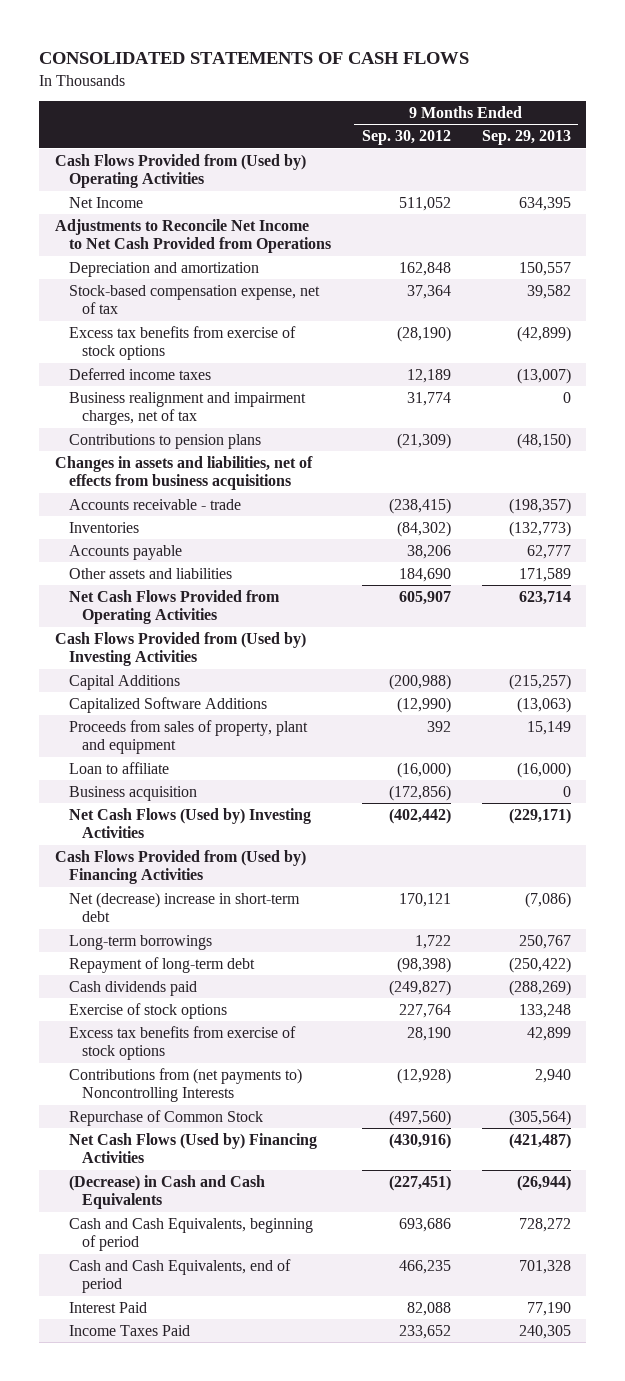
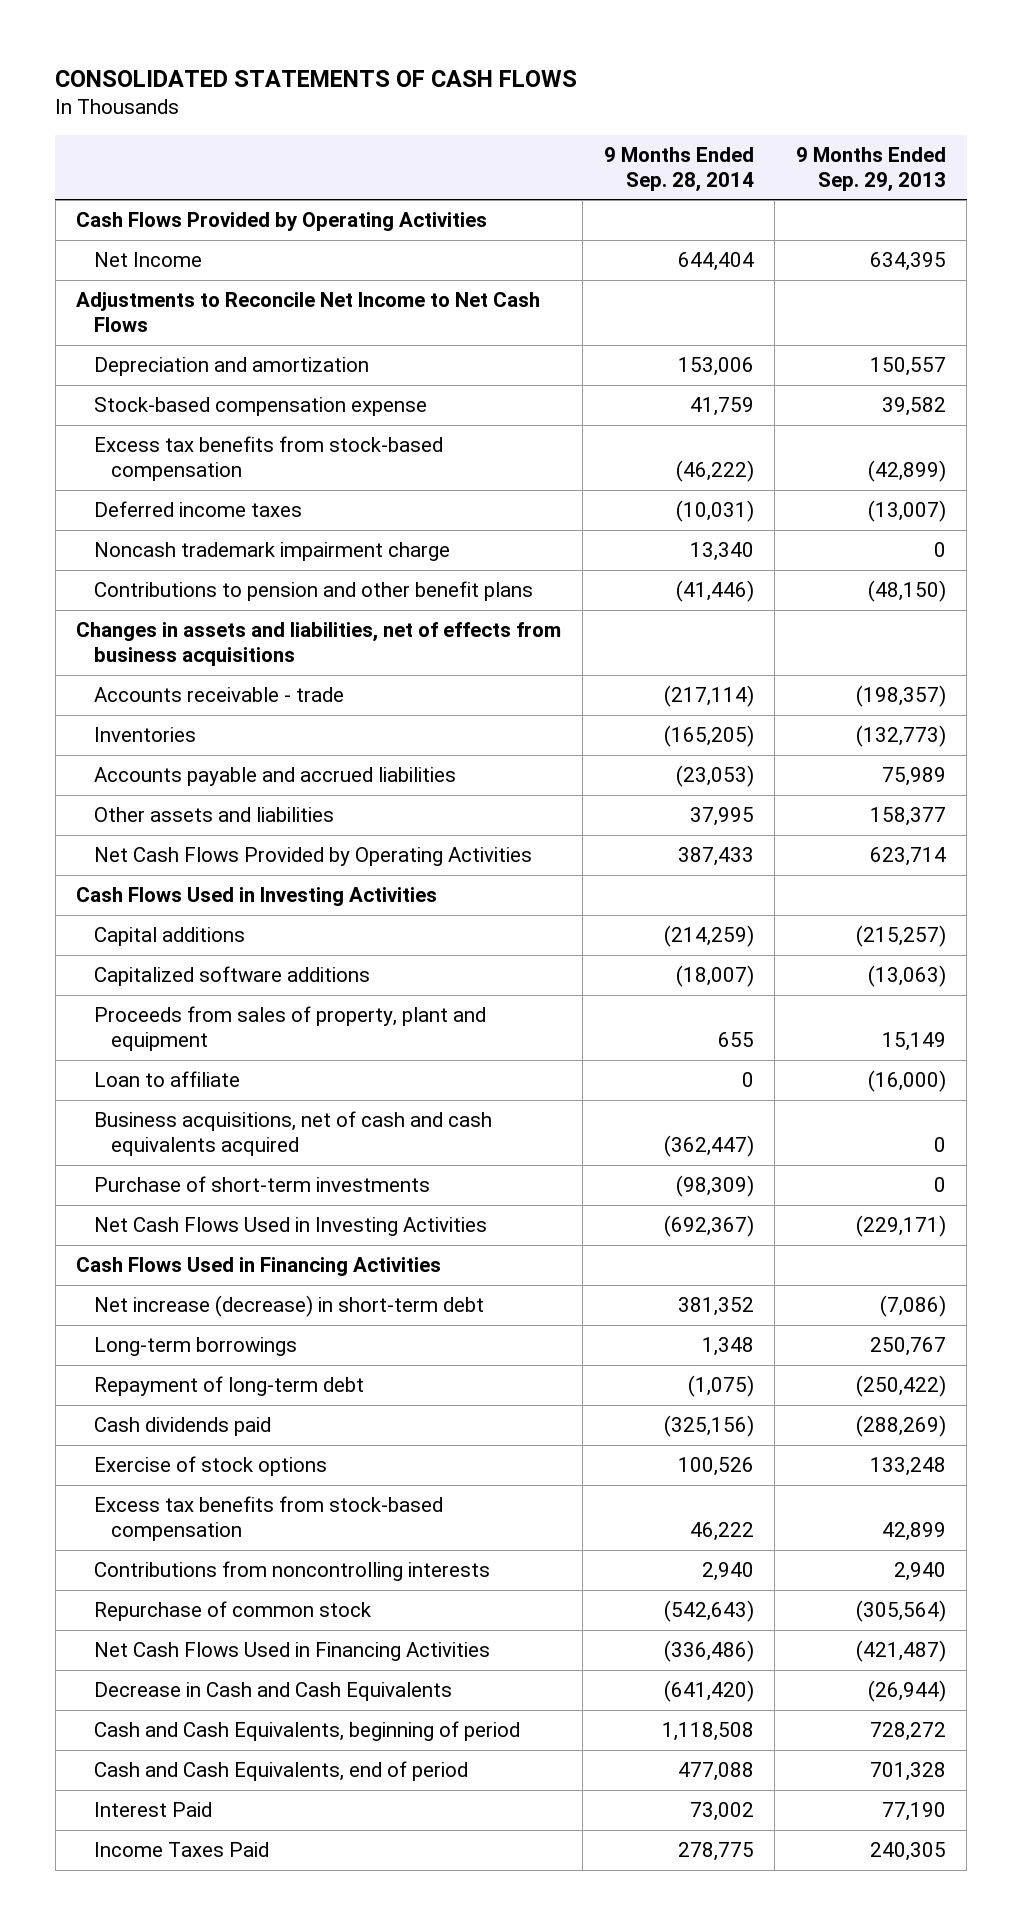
[361,130,451,146] Sep. 30, 2012 -> none
none -> [603,146,754,192] 9 Months Ended Sep. 28, 2014
[54,153,306,189] Cash Flows Provided from (Used by) Operating Activities -> [76,212,488,232] Cash Flows Provided by Operating Activities
[54,218,331,254] Adjustments to Reconcile Net Income to Net Cash Provided from Operations -> [76,292,541,332] Adjustments to Reconcile Net Income to Net Cash Flows
[68,284,320,315] Stock-based compensation expense, net of tax -> [93,397,427,417] Stock-based compensation expense
[68,325,296,361] Excess tax benefits from exercise of stock options -> [93,436,443,481] Excess tax benefits from stock-based compensation
[68,391,306,426] Business realignment and impairment charges, net of tax -> none
none -> [93,542,450,562] Noncash trademark impairment charge
[68,433,261,449] Contributions to pension plans -> [93,581,533,602] Contributions to pension and other benefit plans
[68,544,182,560] Accounts payable -> none
none -> [93,767,456,787] Accounts payable and accrued liabilities
[518,567,571,582] 171,589 -> [869,807,946,827] 158,377
[68,589,280,625] Net Cash Flows Provided from Operating Activities -> [93,847,532,867] Net Cash Flows Provided by Operating Activities
[54,631,306,667] Cash Flows Provided from (Used by) Investing Activities -> [76,887,438,907] Cash Flows Used in Investing Activities
[68,674,180,690] Capital Additions -> [93,927,245,947] Capital additions
[68,696,267,713] Capitalized Software Additions -> [93,966,370,987] Capitalized software additions
[68,785,197,801] Business acquisition -> none
none -> [93,1111,492,1156] Business acquisitions, net of cash and cash equivalents acquired
none -> [93,1176,430,1193] Purchase of short-term investments
[68,807,311,839] Net Cash Flows (Used by) Investing Activities -> [93,1217,487,1237] Net Cash Flows Used in Investing Activities
[54,849,306,885] Cash Flows Provided from (Used by) Financing Activities -> [76,1257,442,1277] Cash Flows Used in Financing Activities
[68,891,300,923] Net (decrease) increase in short-term debt -> [93,1295,484,1318] Net increase (decrease) in short-term debt
[68,1025,296,1061] Excess tax benefits from exercise of stock options -> [93,1496,443,1541] Excess tax benefits from stock-based compensation
[68,1067,302,1103] Contributions from (net payments to) Noncontrolling Interests -> [93,1561,490,1582] Contributions from noncontrolling interests
[68,1109,263,1126] Repurchase of Common Stock -> [93,1601,371,1622] Repurchase of common stock
[68,1132,317,1164] Net Cash Flows (Used by) Financing Activities -> [93,1642,490,1662] Net Cash Flows Used in Financing Activities
[68,1174,265,1210] (Decrease) in Cash and Cash Equivalents -> [93,1682,452,1702] Decrease in Cash and Cash Equivalents

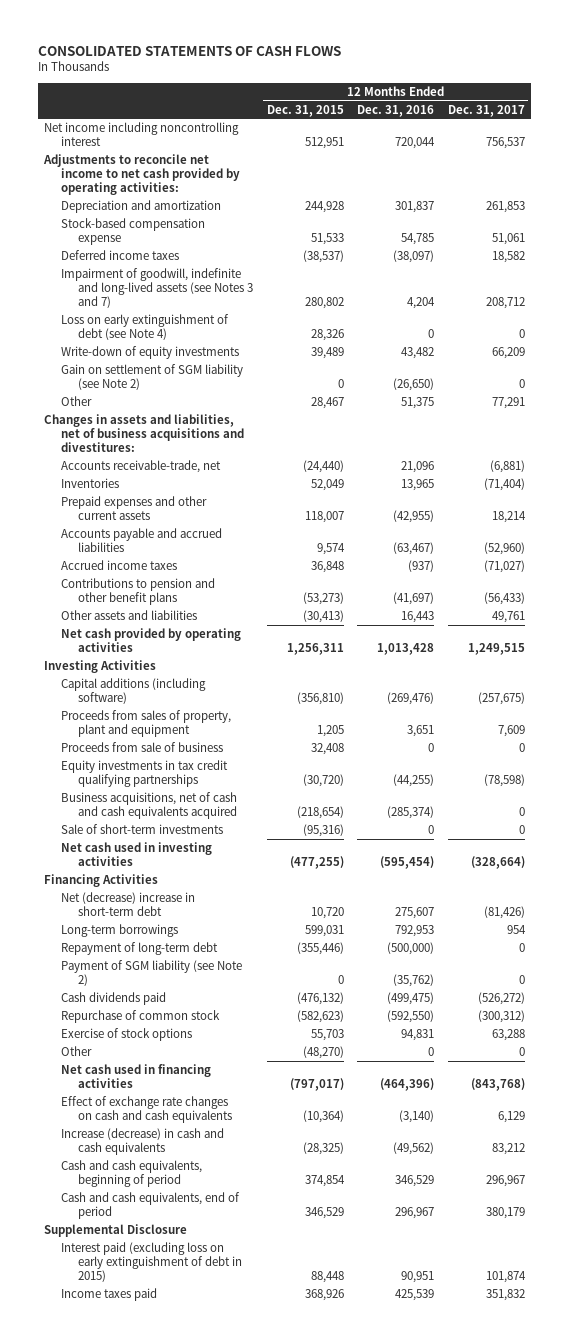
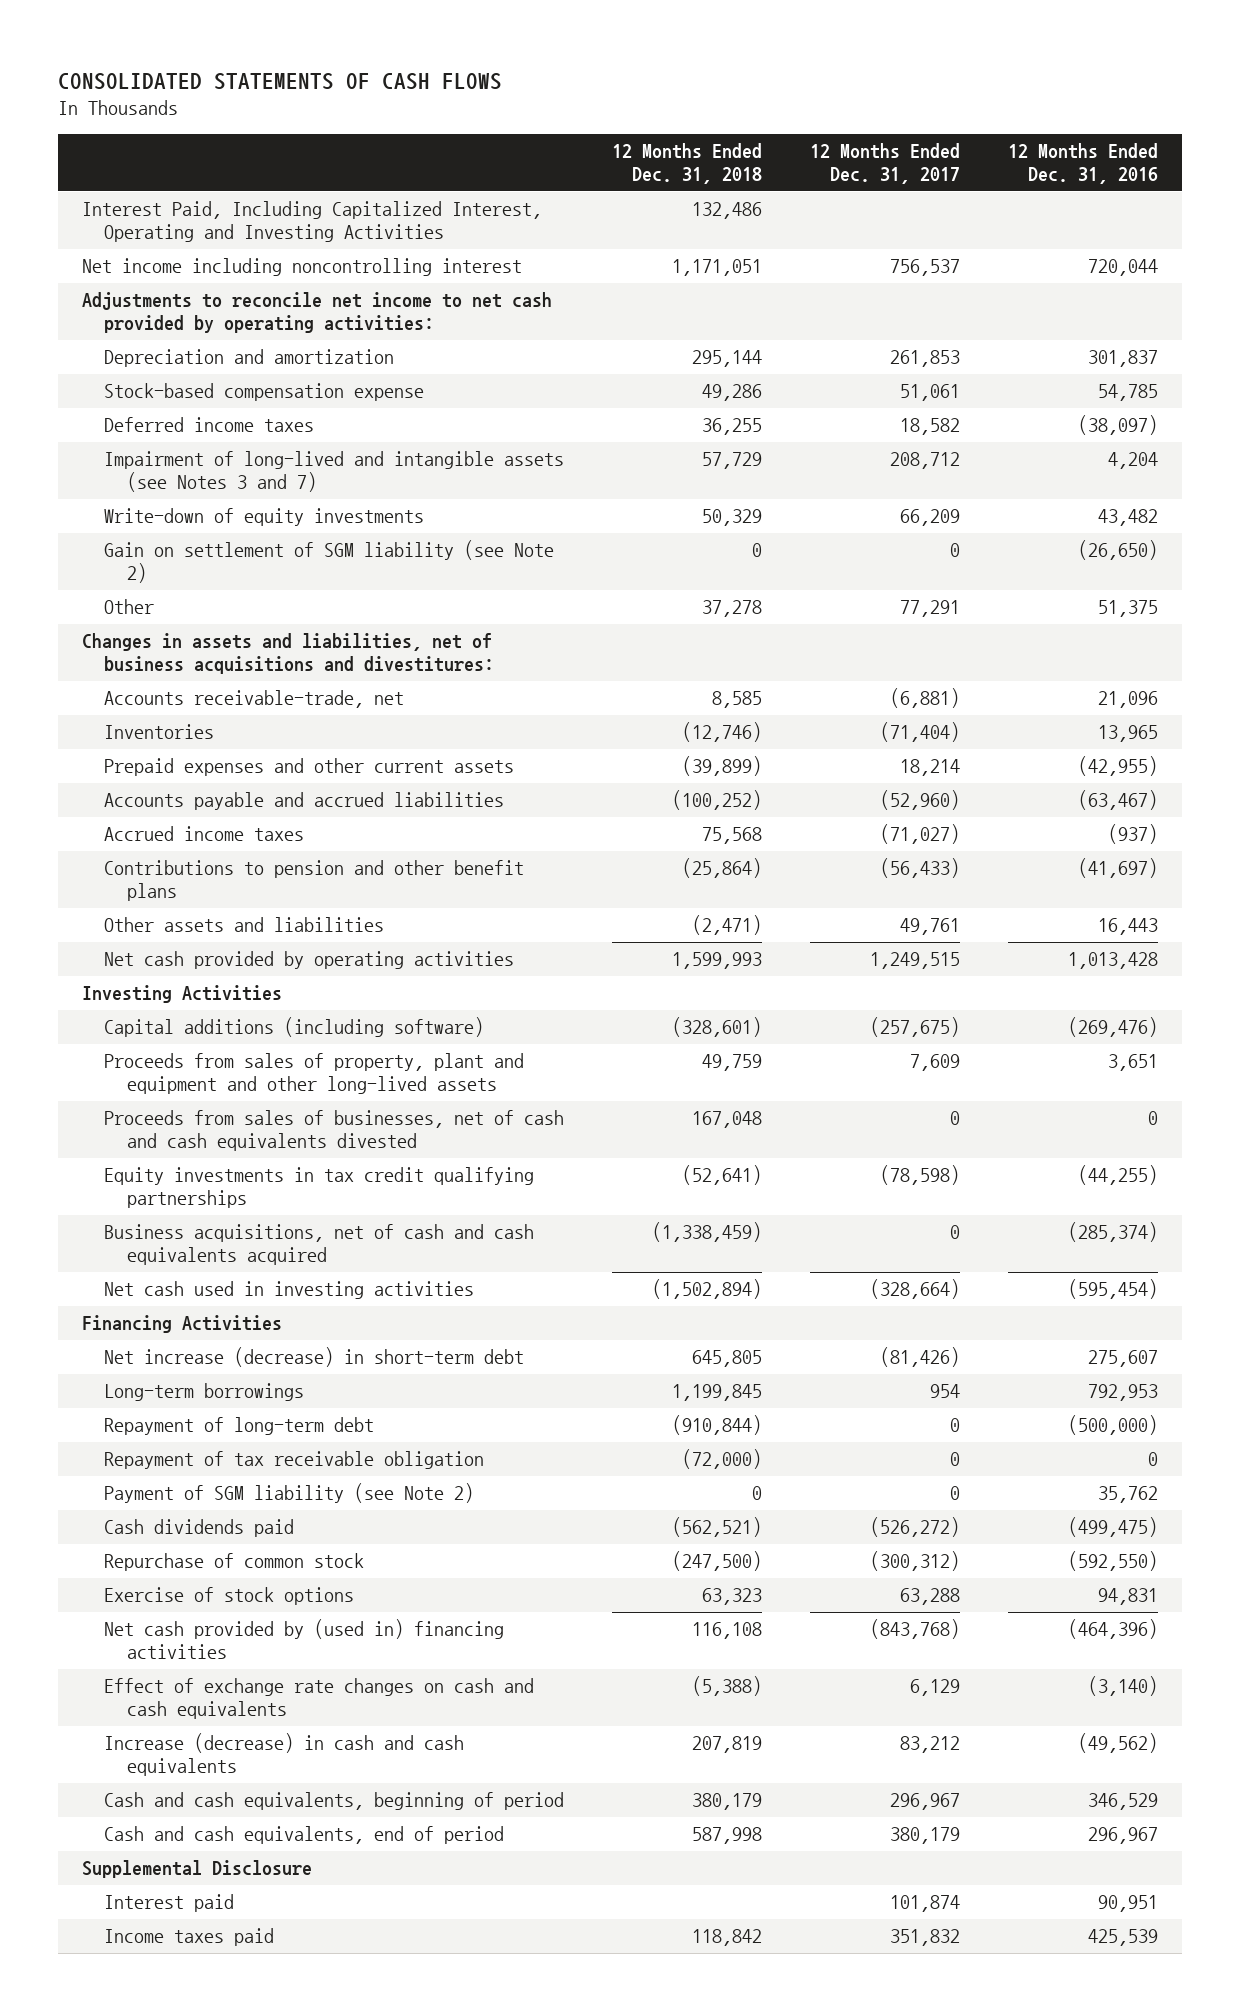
[266,104,344,117] Dec. 31, 2015 -> none
none -> [612,143,763,184] 12 Months Ended Dec. 31, 2018
none -> [81,201,542,242] Interest Paid, Including Capitalized Interest, Operating and Investing Activities
[61,314,230,341] Loss on early extinguishment of debt (see Note 4) -> none
[61,268,254,309] Impairment of goodwill, indefinite and long-lived assets (see Notes 3 and 7) -> [104,451,565,492] Impairment of long-lived and intangible assets (see Notes 3 and 7)
[61,710,232,738] Proceeds from sales of property, plant and equipment -> [104,1053,525,1094] Proceeds from sales of property, plant and equipment and other long-lived assets
[61,742,224,753] Proceeds from sale of business -> [104,1110,565,1151] Proceeds from sales of businesses, net of cash and cash equivalents divested
[61,824,224,835] Sale of short-term investments -> none
[61,892,196,917] Net (decrease) increase in short-term debt -> [104,1347,525,1368] Net increase (decrease) in short-term debt
none -> [104,1451,485,1470] Repayment of tax receivable obligation
[393,974,435,988] (35,762) -> [1098,1486,1159,1504] 35,762
[61,1046,93,1057] Other -> none
[61,1064,212,1089] Net cash used in financing activities -> [104,1619,505,1659] Net cash provided by (used in) financing activities
[61,1242,243,1283] Interest paid (excluding loss on early extinguishment of debt in 2015) -> [104,1894,235,1913] Interest paid

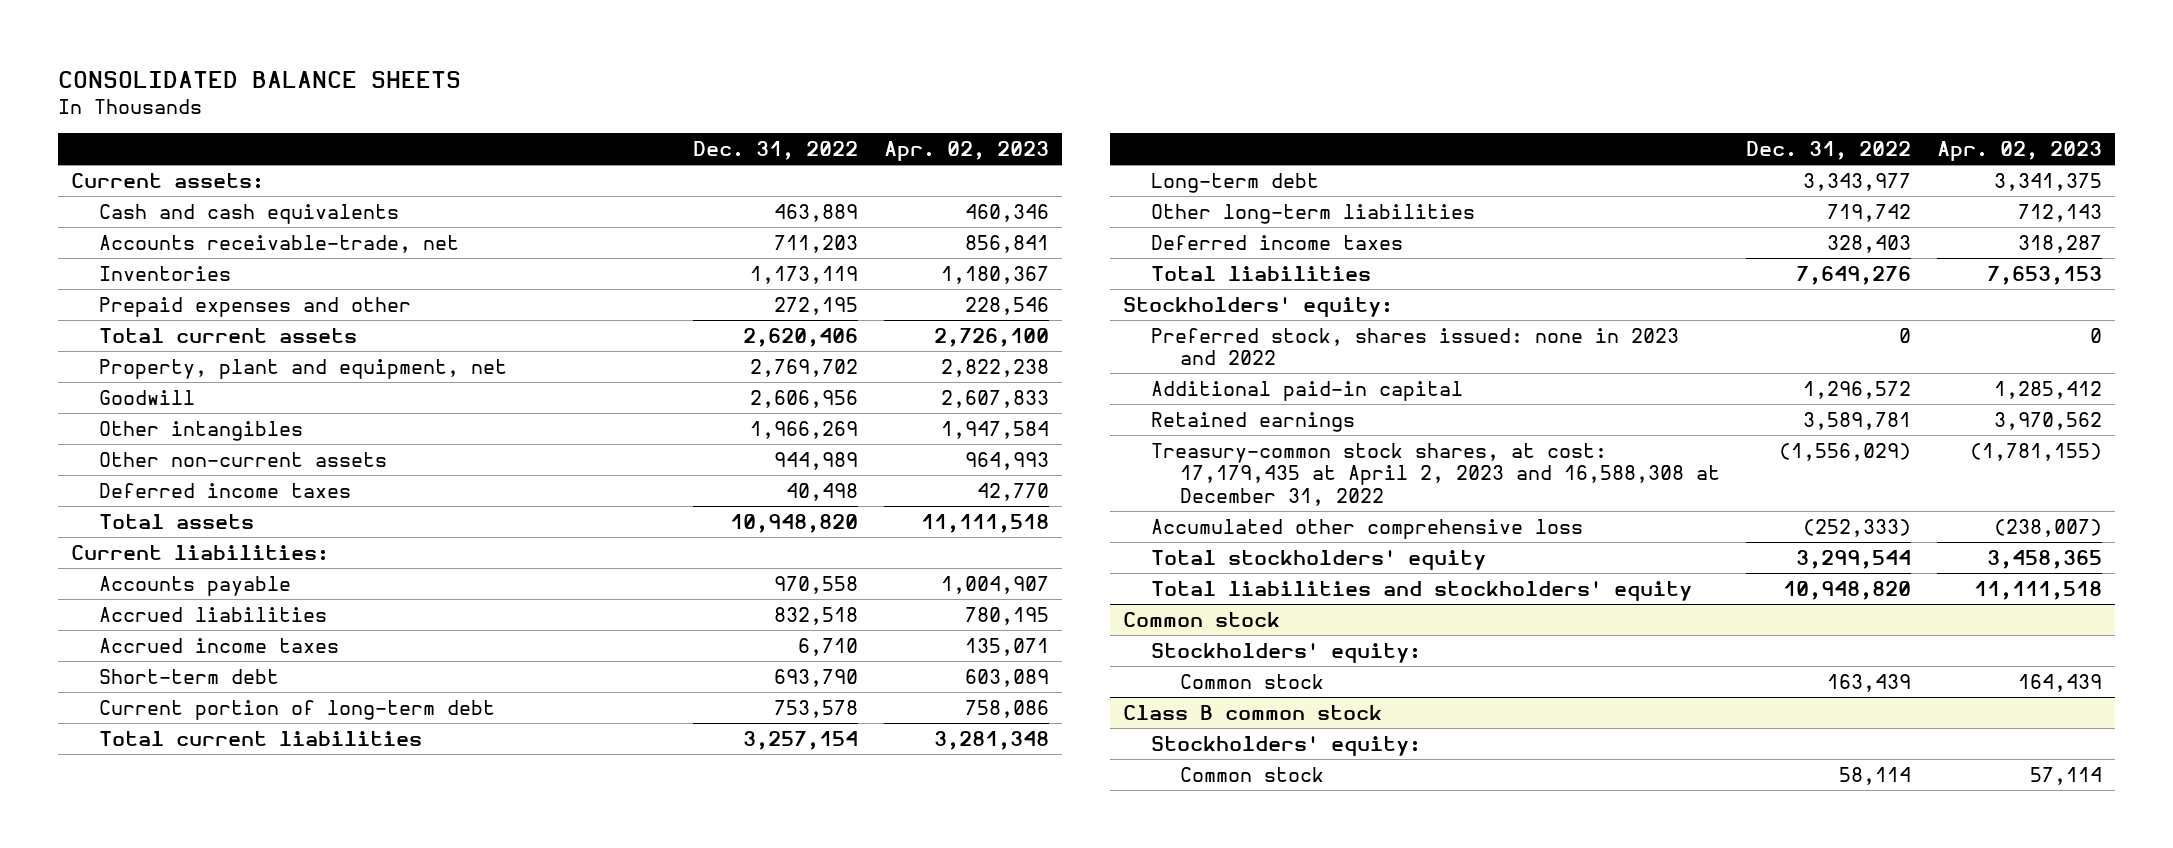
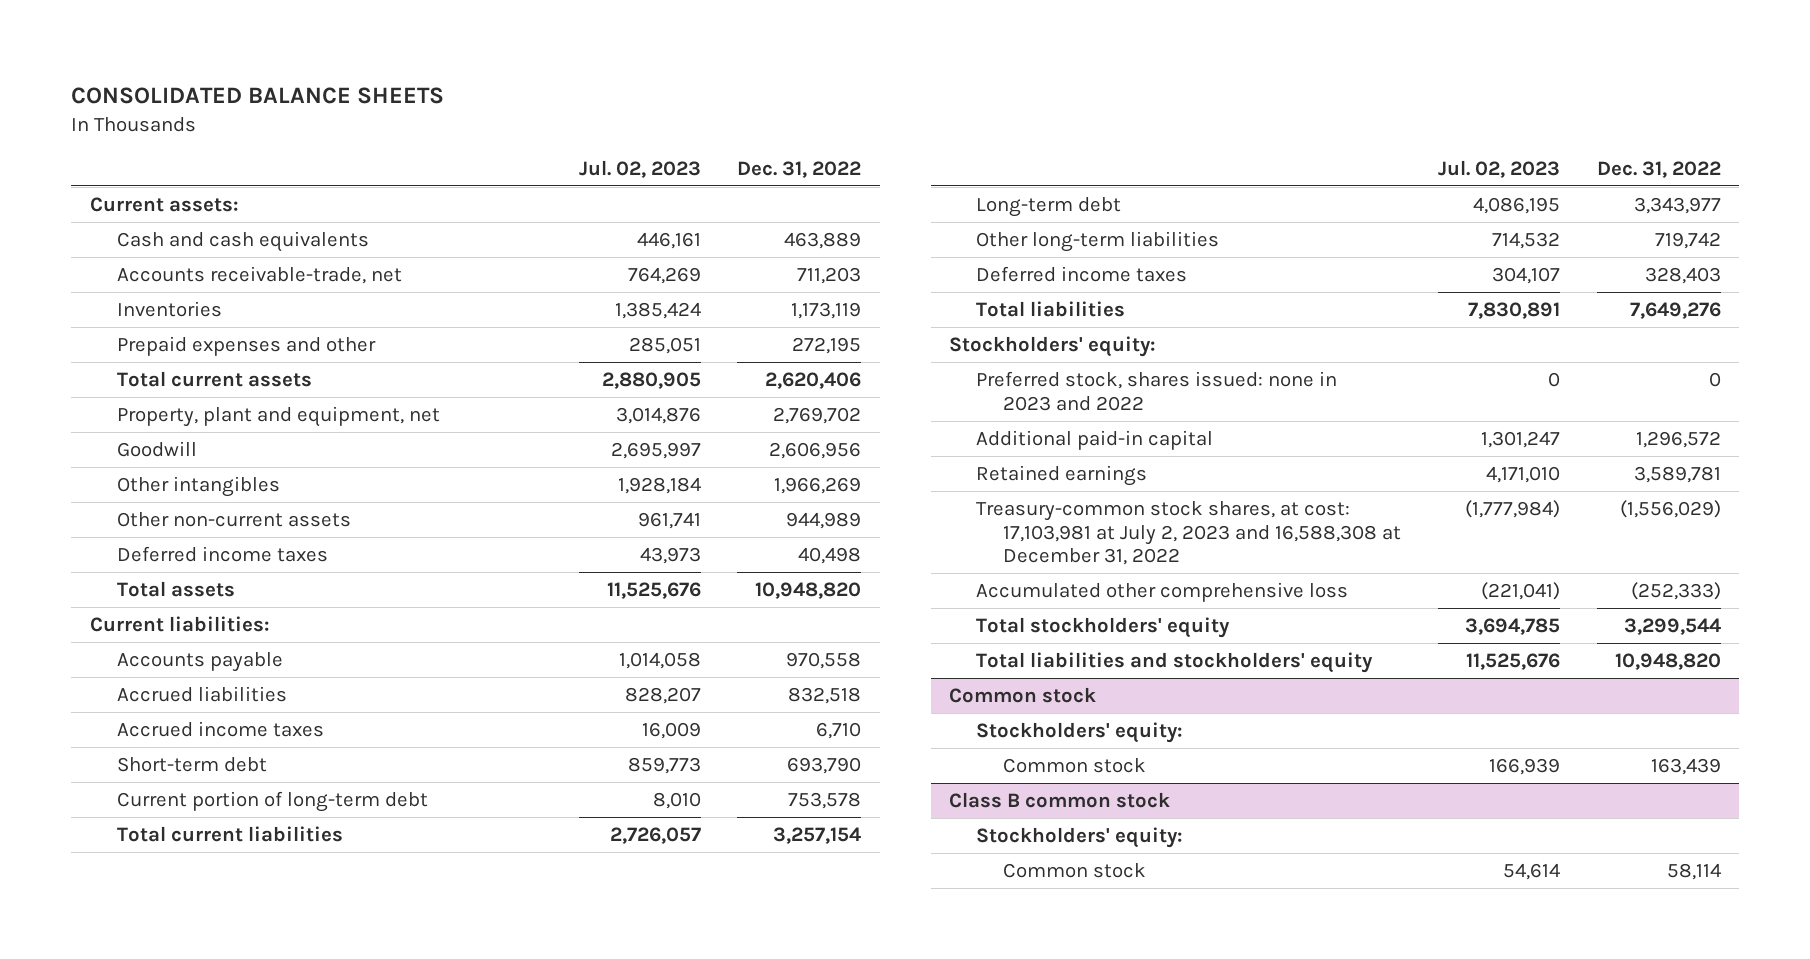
[884,140,1050,161] Apr. 02, 2023 -> none
none -> [578,159,701,178] Jul. 02, 2023
[1151,442,1720,506] Treasury-common stock shares, at cost: 17,179,435 at April 2, 2023 and 16,588,308 at December 31, 2022 -> [976,500,1402,566] Treasury-common stock shares, at cost: 17,103,981 at July 2, 2023 and 16,588,308 at December 31, 2022

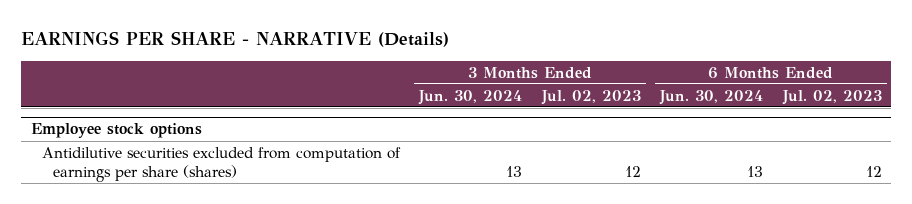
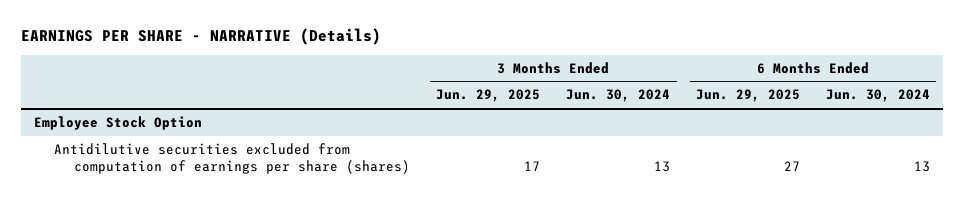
[540,89,641,105] Jul. 02, 2023 -> none
[781,89,882,105] Jul. 02, 2023 -> none
none -> [436,89,541,103] Jun. 29, 2025
none -> [696,89,801,103] Jun. 29, 2025
[30,123,202,139] Employee stock options -> [33,115,202,130] Employee Stock Option

